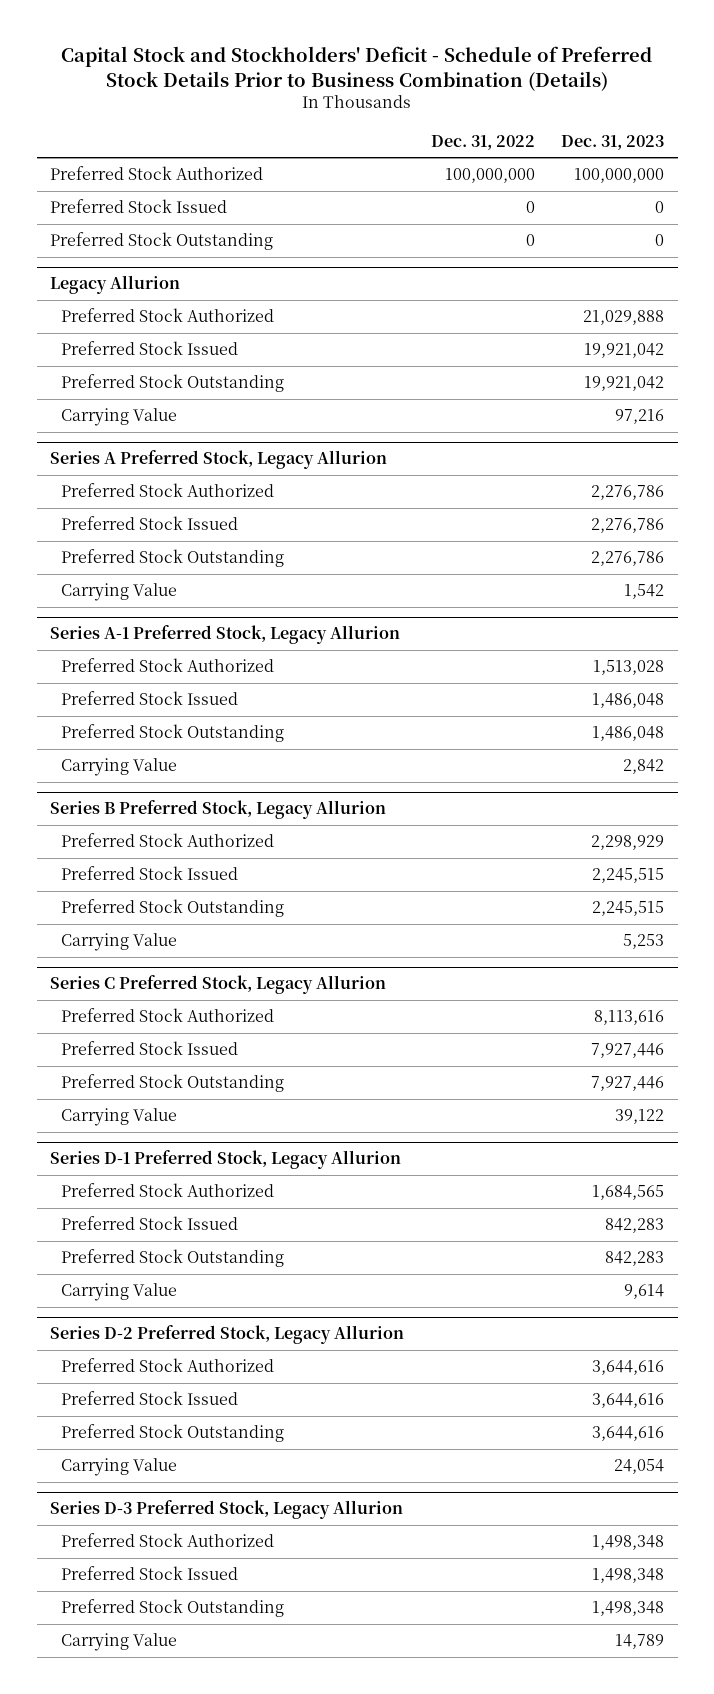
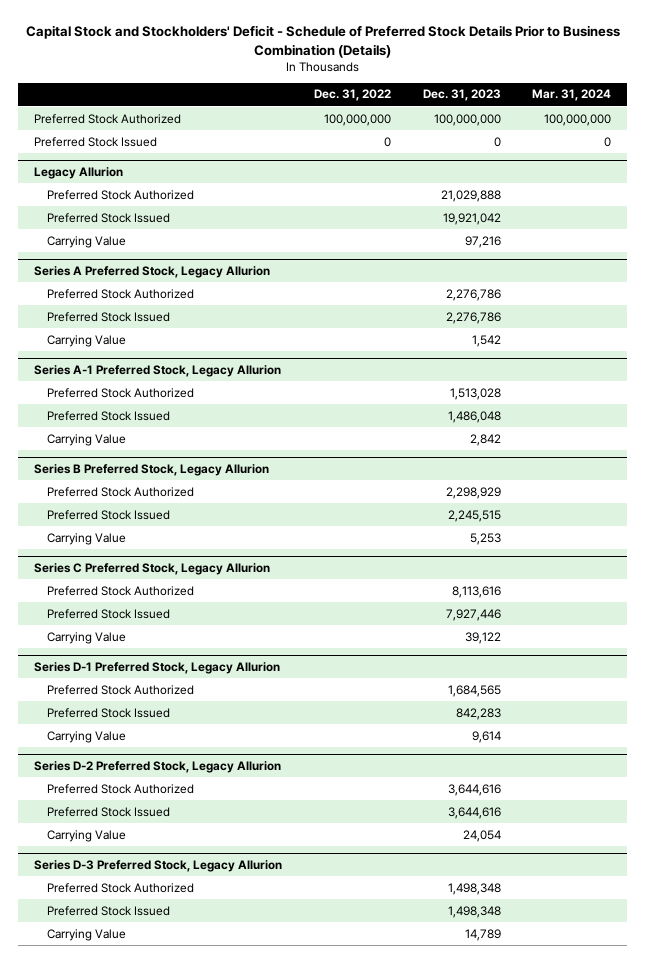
none -> [532,89,612,102] Mar. 31, 2024
[50,232,274,251] Preferred Stock Outstanding -> none
[61,374,285,393] Preferred Stock Outstanding -> none
[61,549,285,568] Preferred Stock Outstanding -> none
[61,724,285,743] Preferred Stock Outstanding -> none
[61,899,285,918] Preferred Stock Outstanding -> none
[61,1074,285,1093] Preferred Stock Outstanding -> none
[61,1249,285,1268] Preferred Stock Outstanding -> none
[61,1424,285,1443] Preferred Stock Outstanding -> none
[61,1599,285,1618] Preferred Stock Outstanding -> none

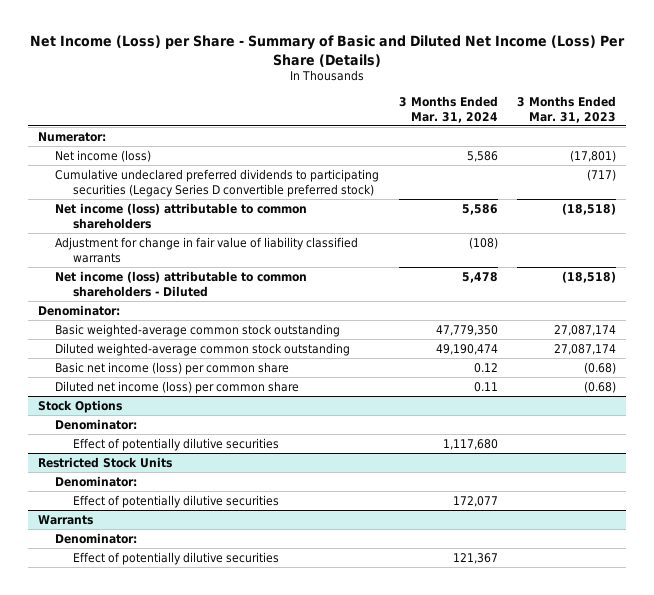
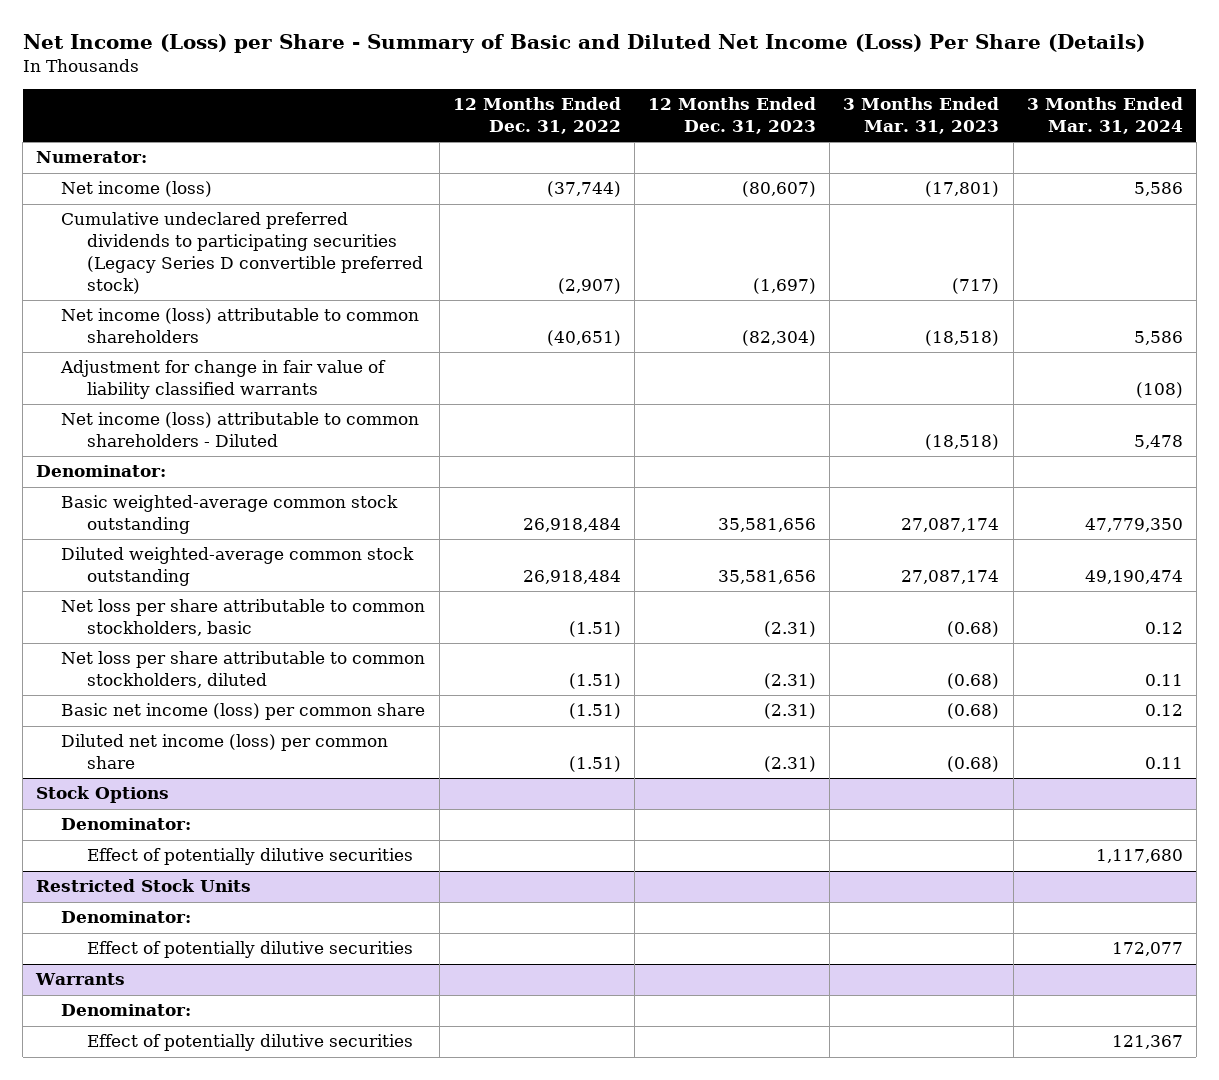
none -> [452,97,621,135] 12 Months Ended Dec. 31, 2022
none -> [648,97,817,135] 12 Months Ended Dec. 31, 2023
none -> [61,599,426,637] Net loss per share attributable to common stockholders, basic
none -> [61,651,426,689] Net loss per share attributable to common stockholders, diluted

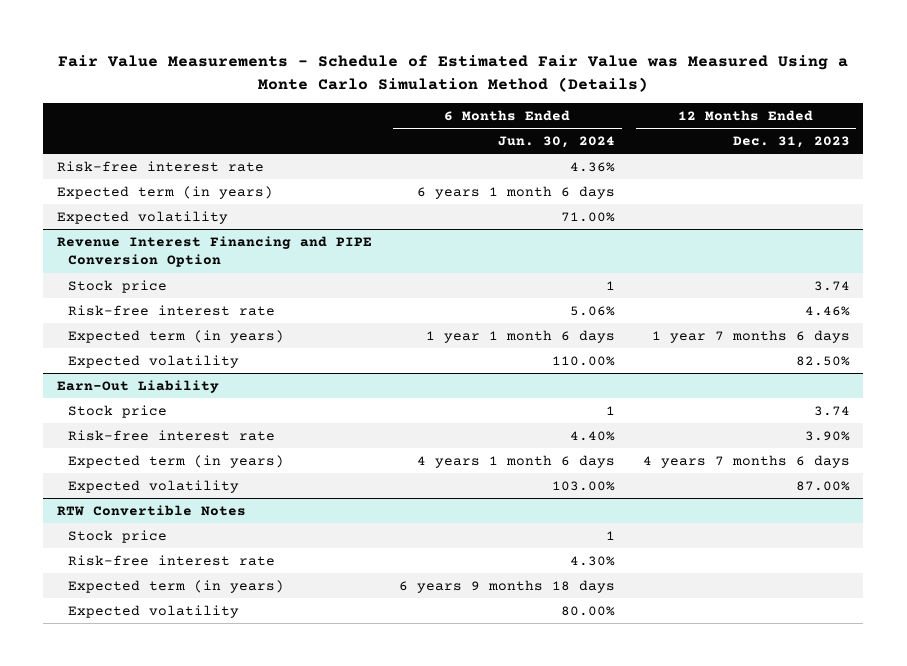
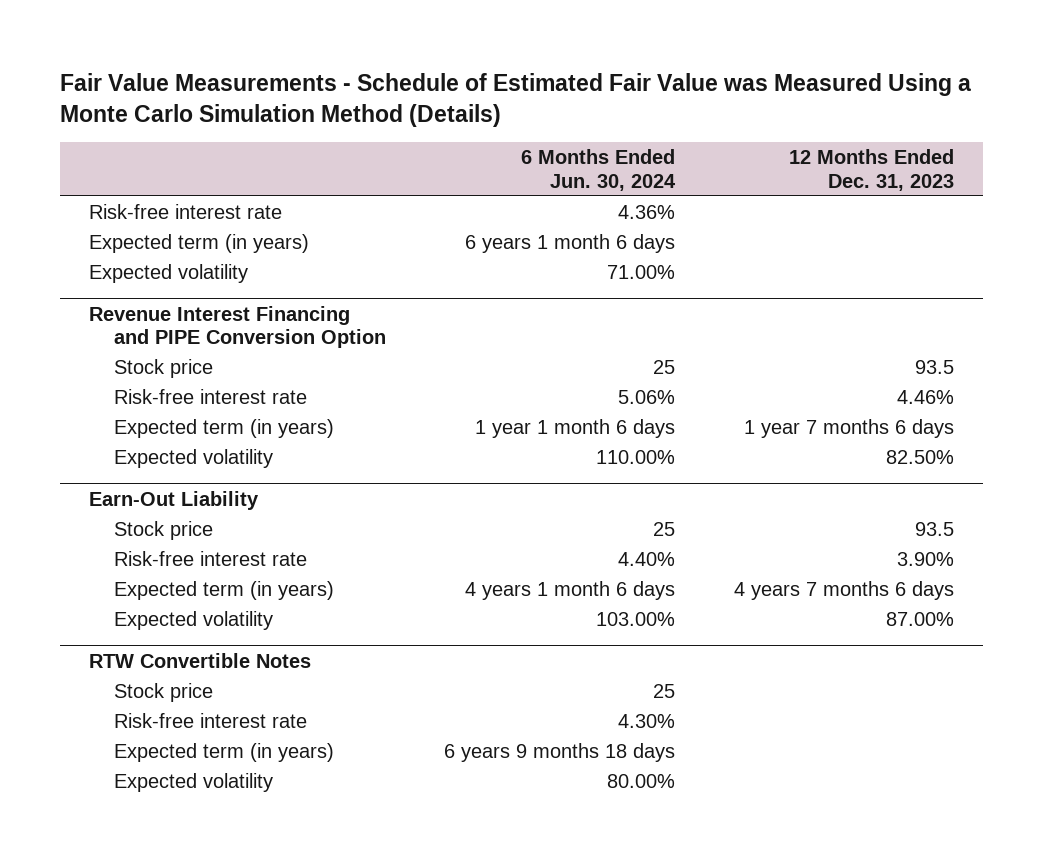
[606,280,616,290] 1 -> [653,359,676,374] 25
[813,280,850,291] 3.74 -> [914,359,954,374] 93.5
[606,405,616,415] 1 -> [653,521,676,536] 25
[813,405,850,416] 3.74 -> [914,521,954,536] 93.5
[606,530,616,540] 1 -> [653,683,676,698] 25

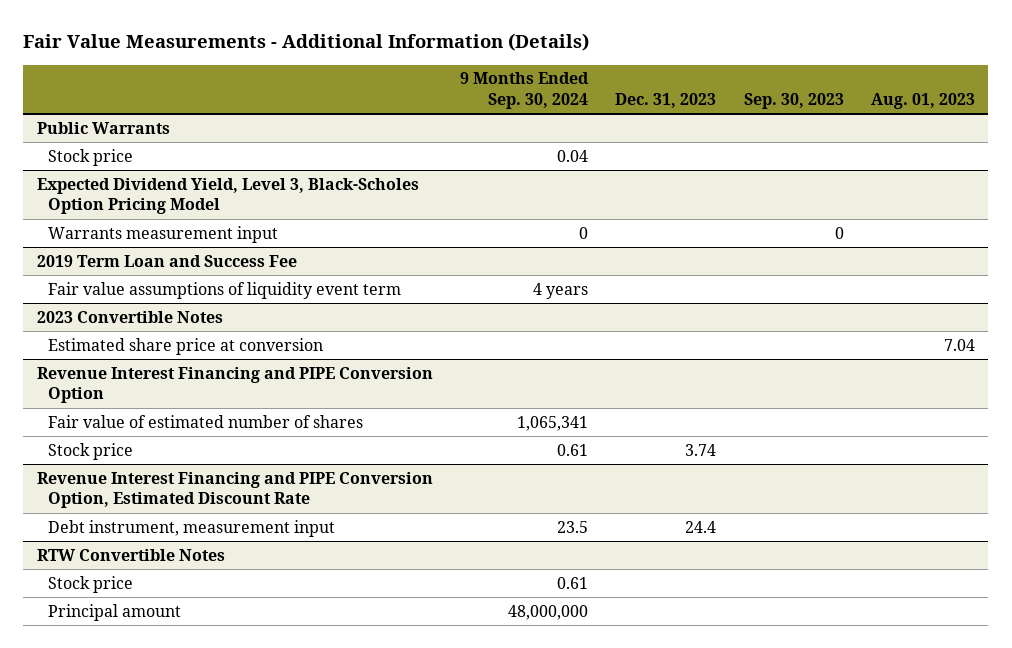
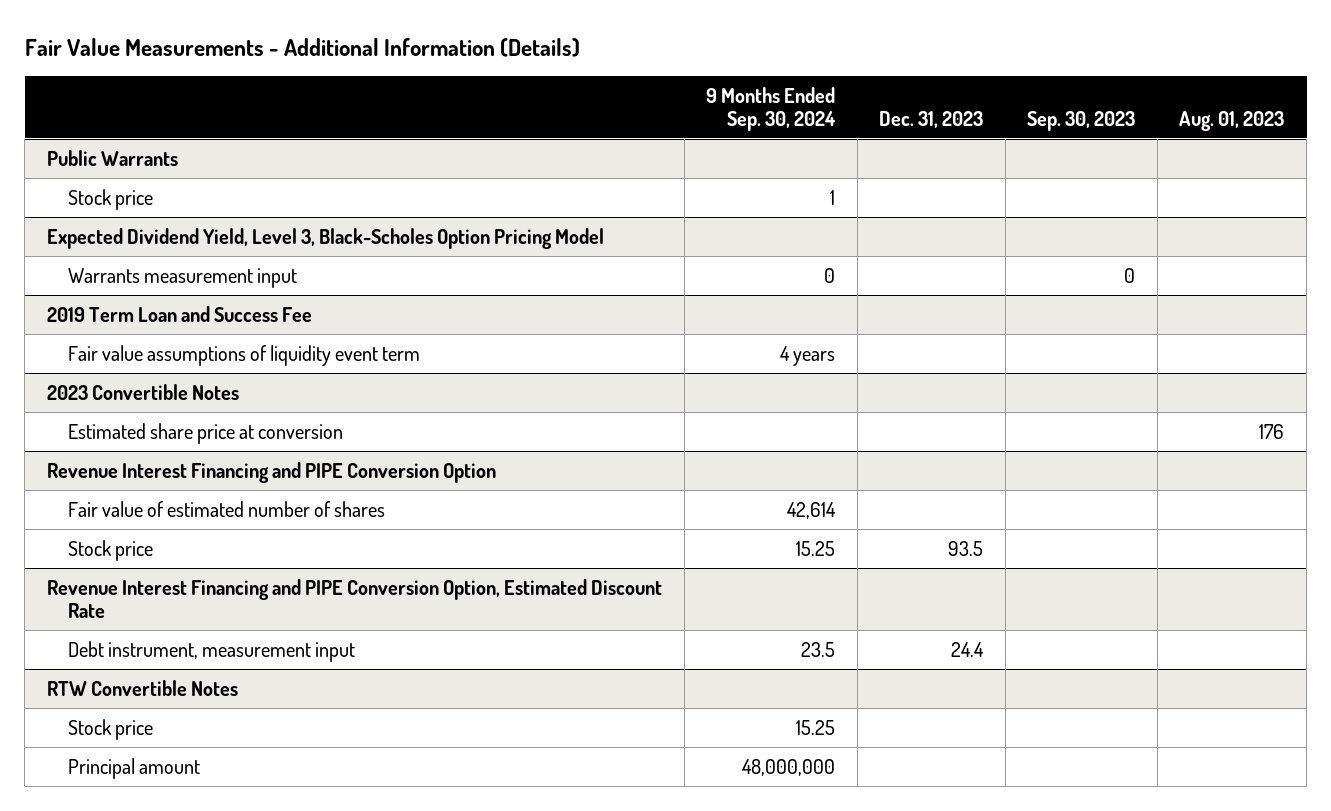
[557,149,589,162] 0.04 -> [830,189,836,205] 1
[943,338,975,351] 7.04 -> [1259,423,1285,439] 176
[517,415,589,431] 1,065,341 -> [787,501,837,519] 42,614
[557,443,589,456] 0.61 -> [796,540,836,556] 15.25
[685,443,717,456] 3.74 -> [948,540,984,556] 93.5
[557,576,589,589] 0.61 -> [796,719,836,735] 15.25

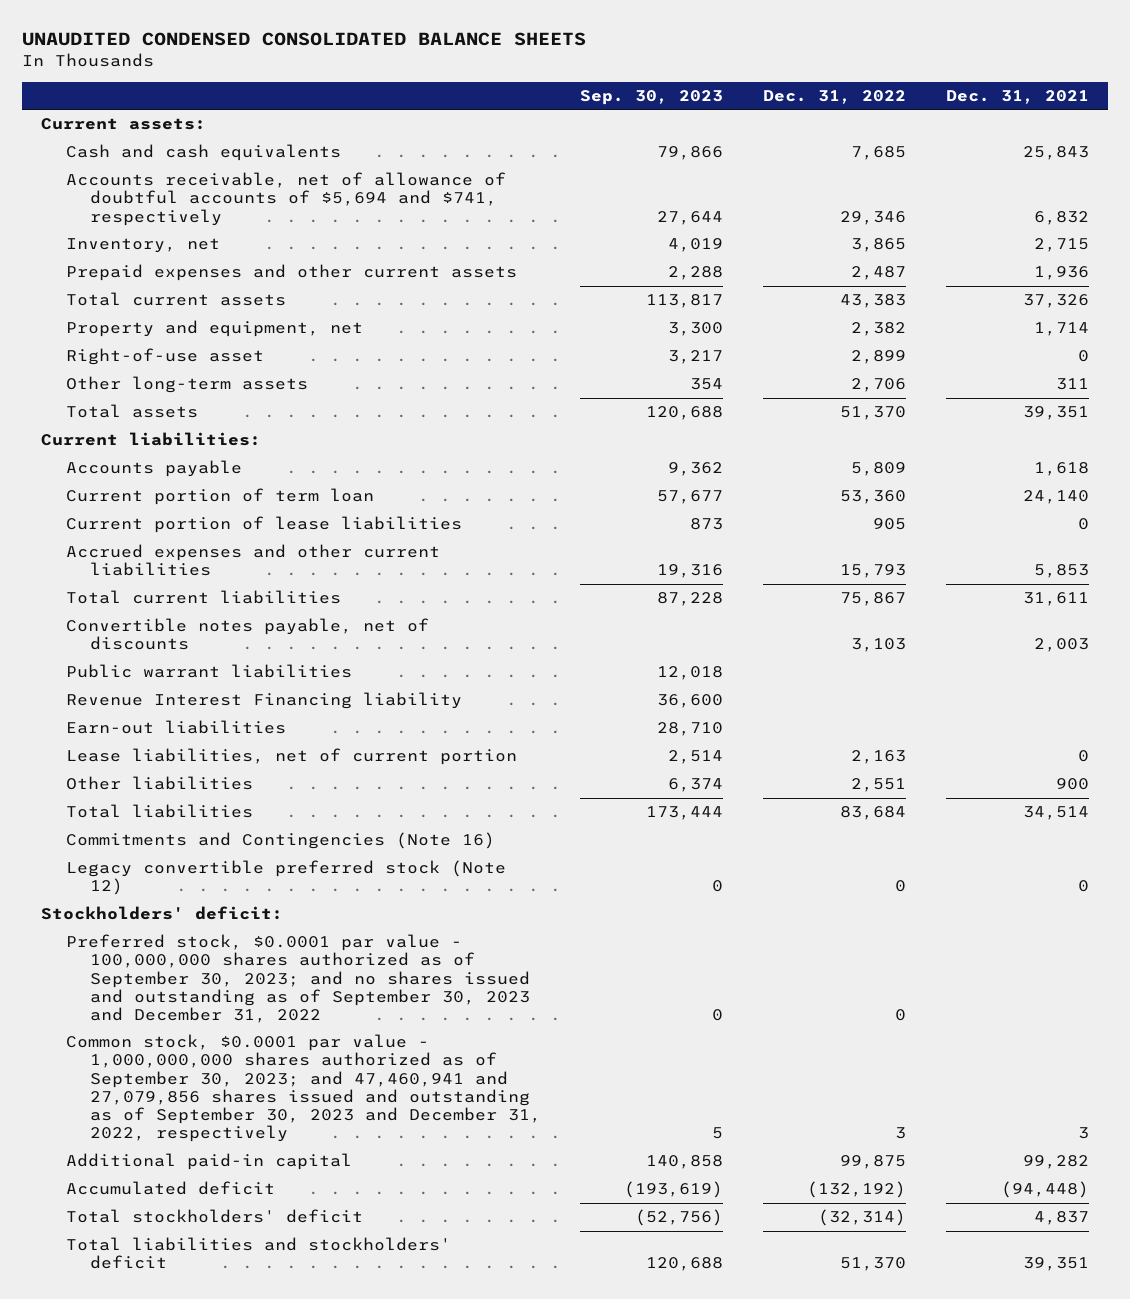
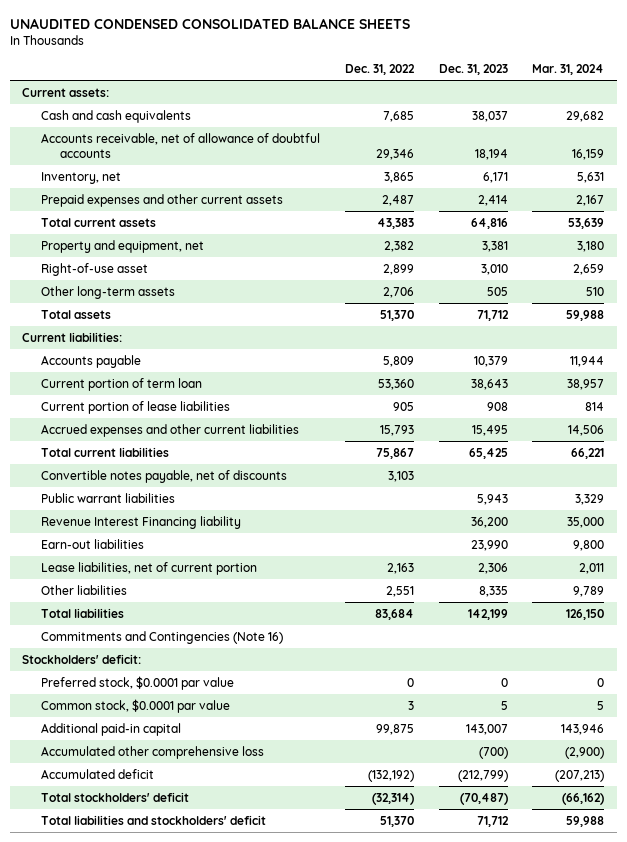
[580,89,724,105] Sep. 30, 2023 -> none
[945,89,1089,104] Dec. 31, 2021 -> none
none -> [438,64,508,76] Dec. 31, 2023
none -> [532,64,605,76] Mar. 31, 2024
[65,172,506,226] Accounts receivable, net of allowance of doubtful accounts of $5,694 and $741, respectively -> [41,132,321,158] Accounts receivable, net of allowance of doubtful accounts
[65,860,506,896] Legacy convertible preferred stock (Note 12) -> none
[65,934,530,1023] Preferred stock, $0.0001 par value - 100,000,000 shares authorized as of September 30, 2023; and no shares issued and outstanding as of September 30, 2023 and December 31, 2022 -> [41,675,235,690] Preferred stock, $0.0001 par value
[65,1034,541,1143] Common stock, $0.0001 par value - 1,000,000,000 shares authorized as of September 30, 2023; and 47,460,941 and 27,079,856 shares issued and outstanding as of September 30, 2023 and December 31, 2022, respectively -> [41,698,231,713] Common stock, $0.0001 par value
none -> [41,745,265,759] Accumulated other comprehensive loss

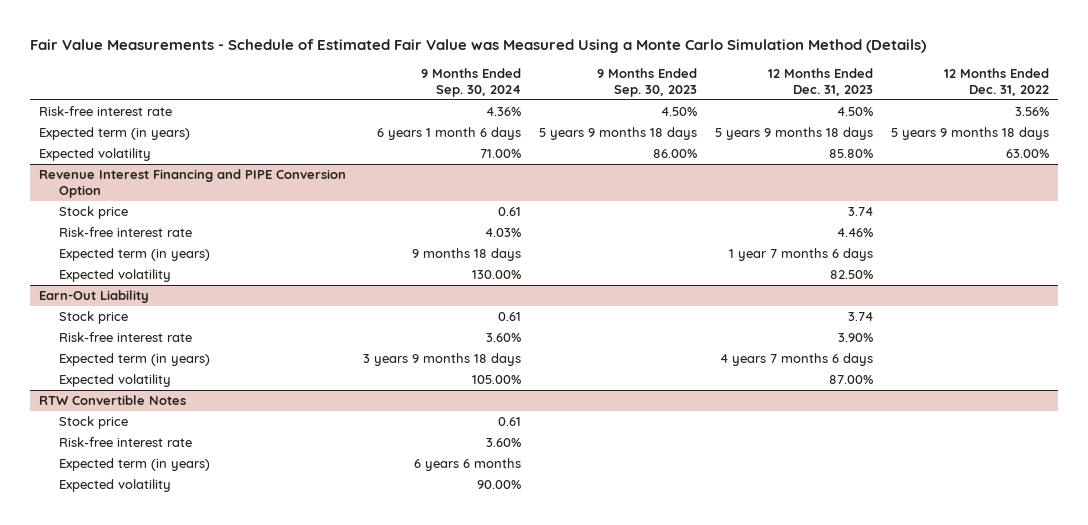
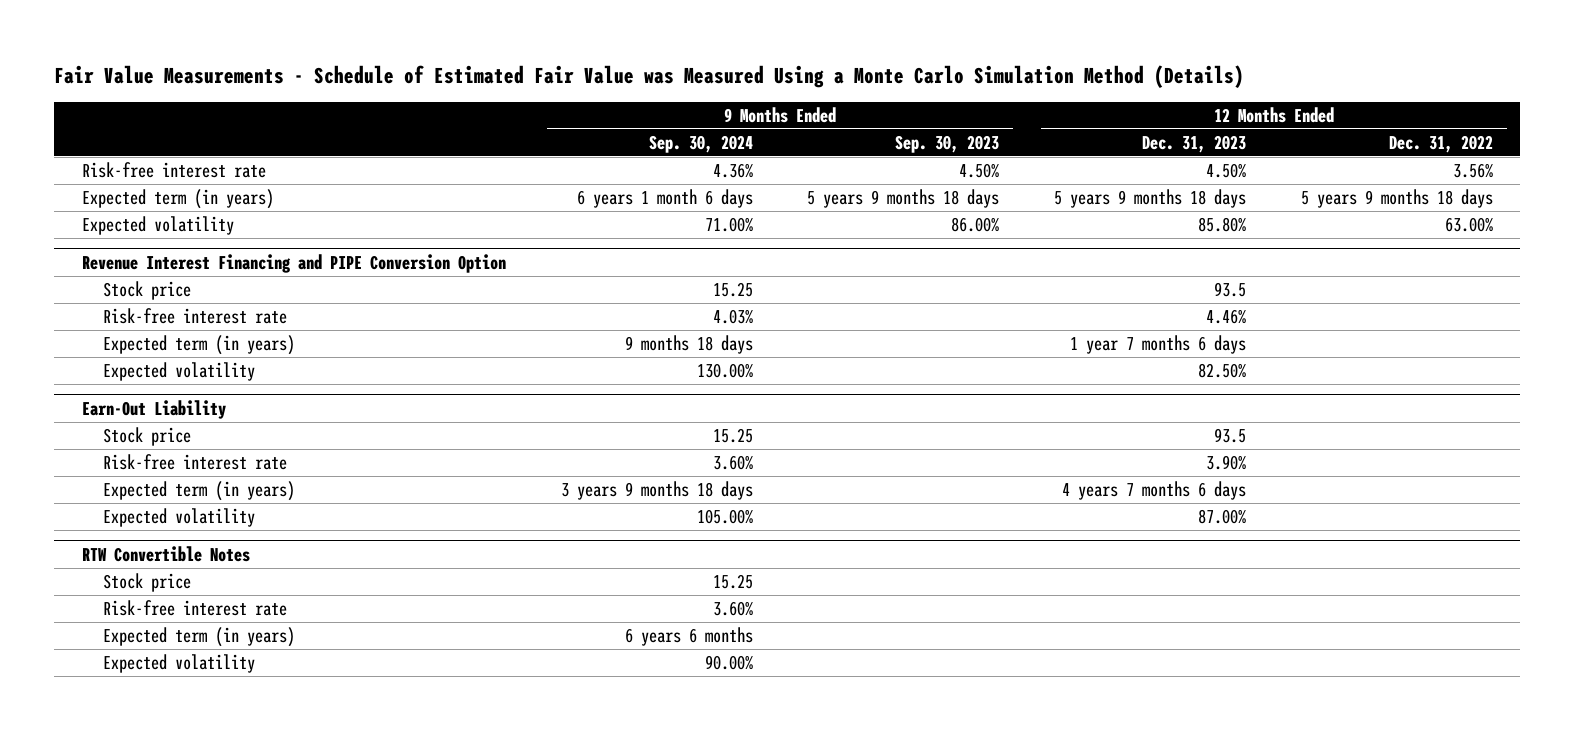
[498,206,522,216] 0.61 -> [712,281,753,297] 15.25
[848,206,874,216] 3.74 -> [1214,281,1247,297] 93.5
[498,311,522,321] 0.61 -> [712,427,753,443] 15.25
[848,311,874,321] 3.74 -> [1214,427,1247,443] 93.5
[498,416,522,426] 0.61 -> [712,573,753,589] 15.25

